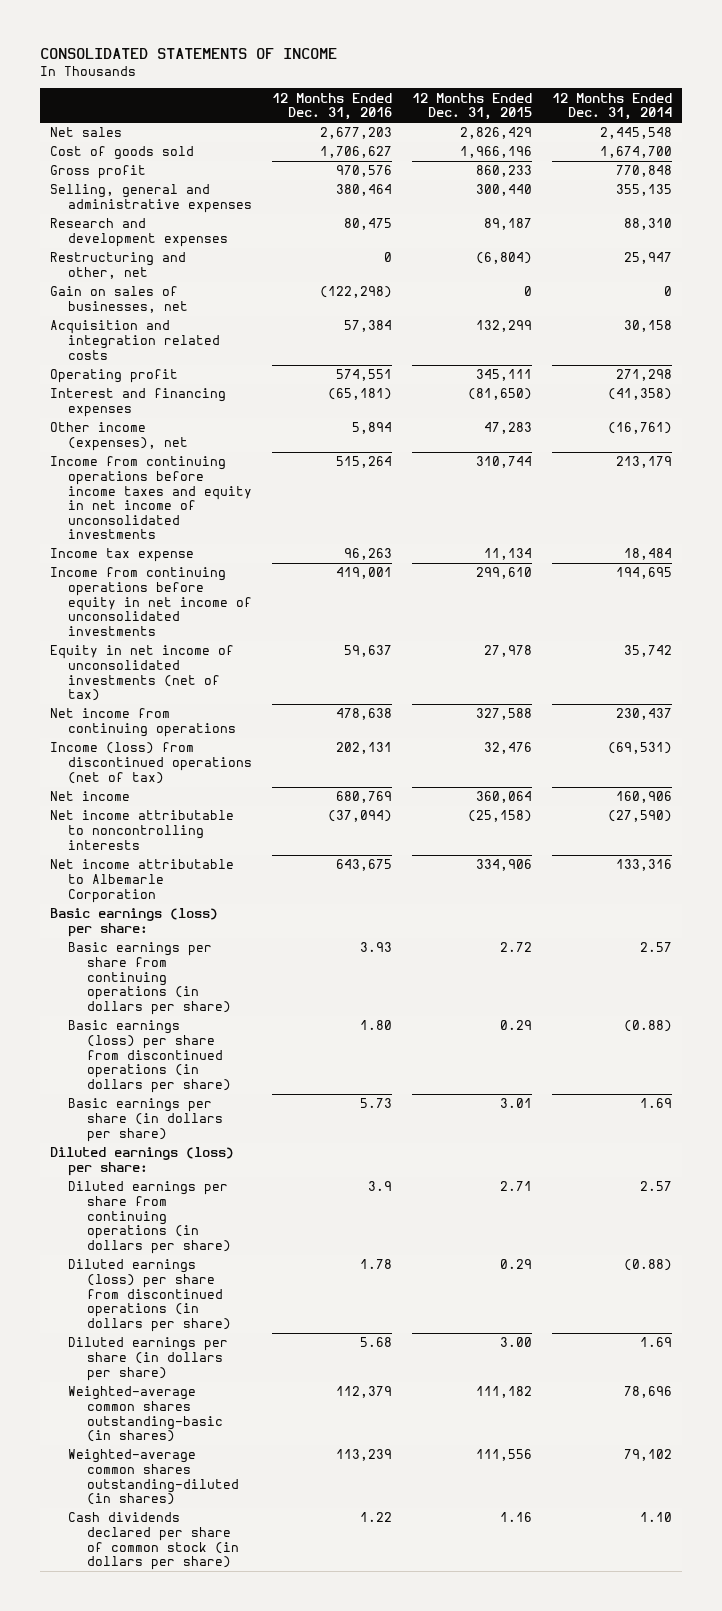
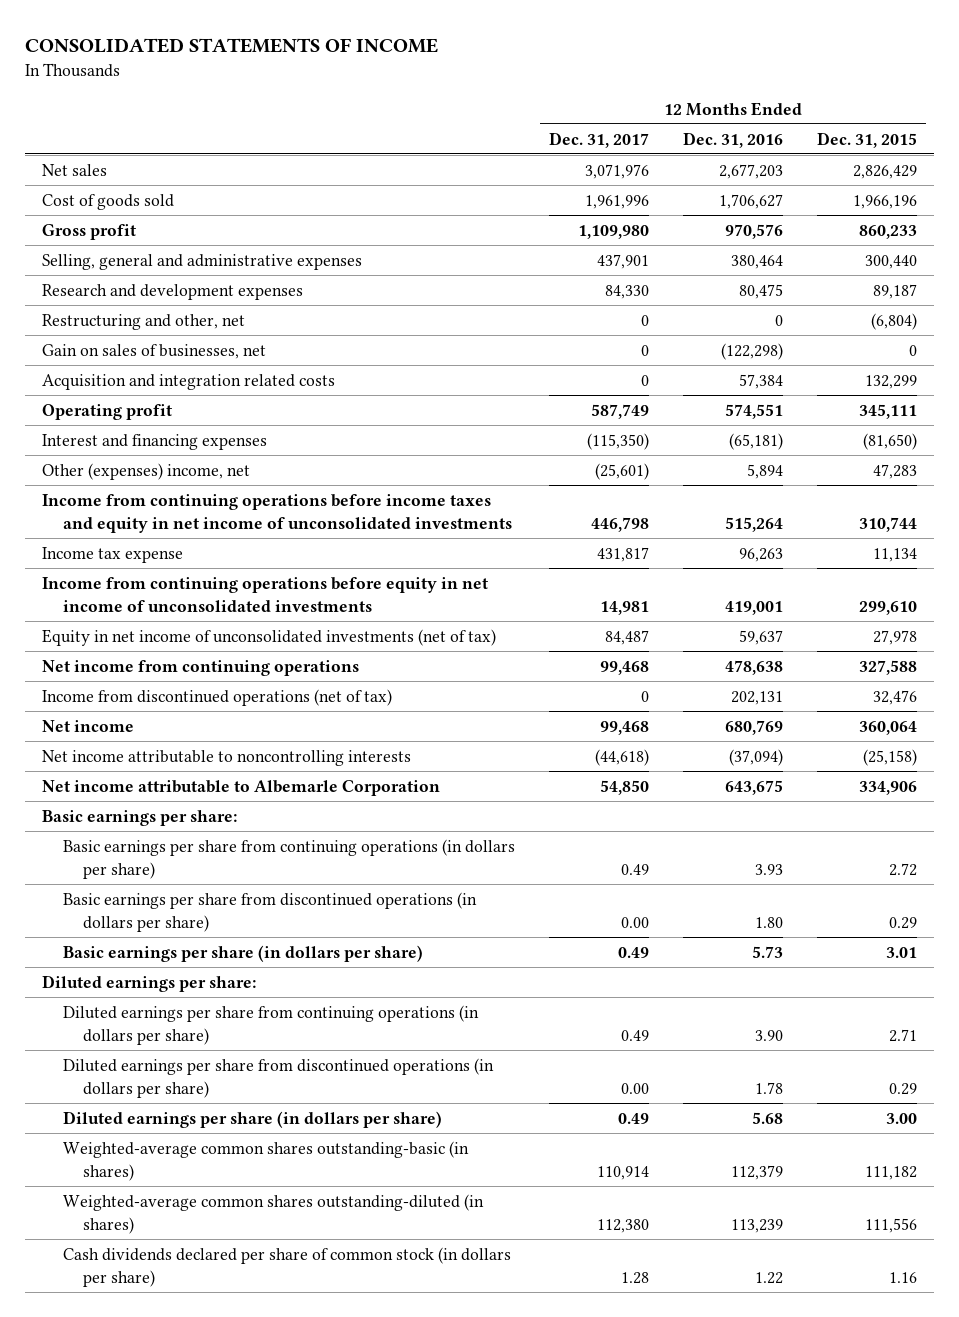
[552,92,673,121] 12 Months Ended Dec. 31, 2014 -> none
none -> [548,131,649,148] Dec. 31, 2017
[50,422,189,451] Other income (expenses), net -> [41,462,250,480] Other (expenses) income, net
[50,742,253,784] Income (loss) from discontinued operations (net of tax) -> [41,688,392,706] Income from discontinued operations (net of tax)
[50,908,219,937] Basic earnings (loss) per share: -> [41,809,237,826] Basic earnings per share:
[68,1020,231,1093] Basic earnings (loss) per share from discontinued operations (in dollars per share) -> [62,891,477,932] Basic earnings per share from discontinued operations (in dollars per share)
[50,1147,235,1176] Diluted earnings (loss) per share: -> [41,974,256,992] Diluted earnings per share:
[368,1181,393,1192] 3.9 -> [754,1029,783,1041] 3.90
[68,1259,231,1332] Diluted earnings (loss) per share from discontinued operations (in dollars per share) -> [62,1057,494,1098] Diluted earnings per share from discontinued operations (in dollars per share)

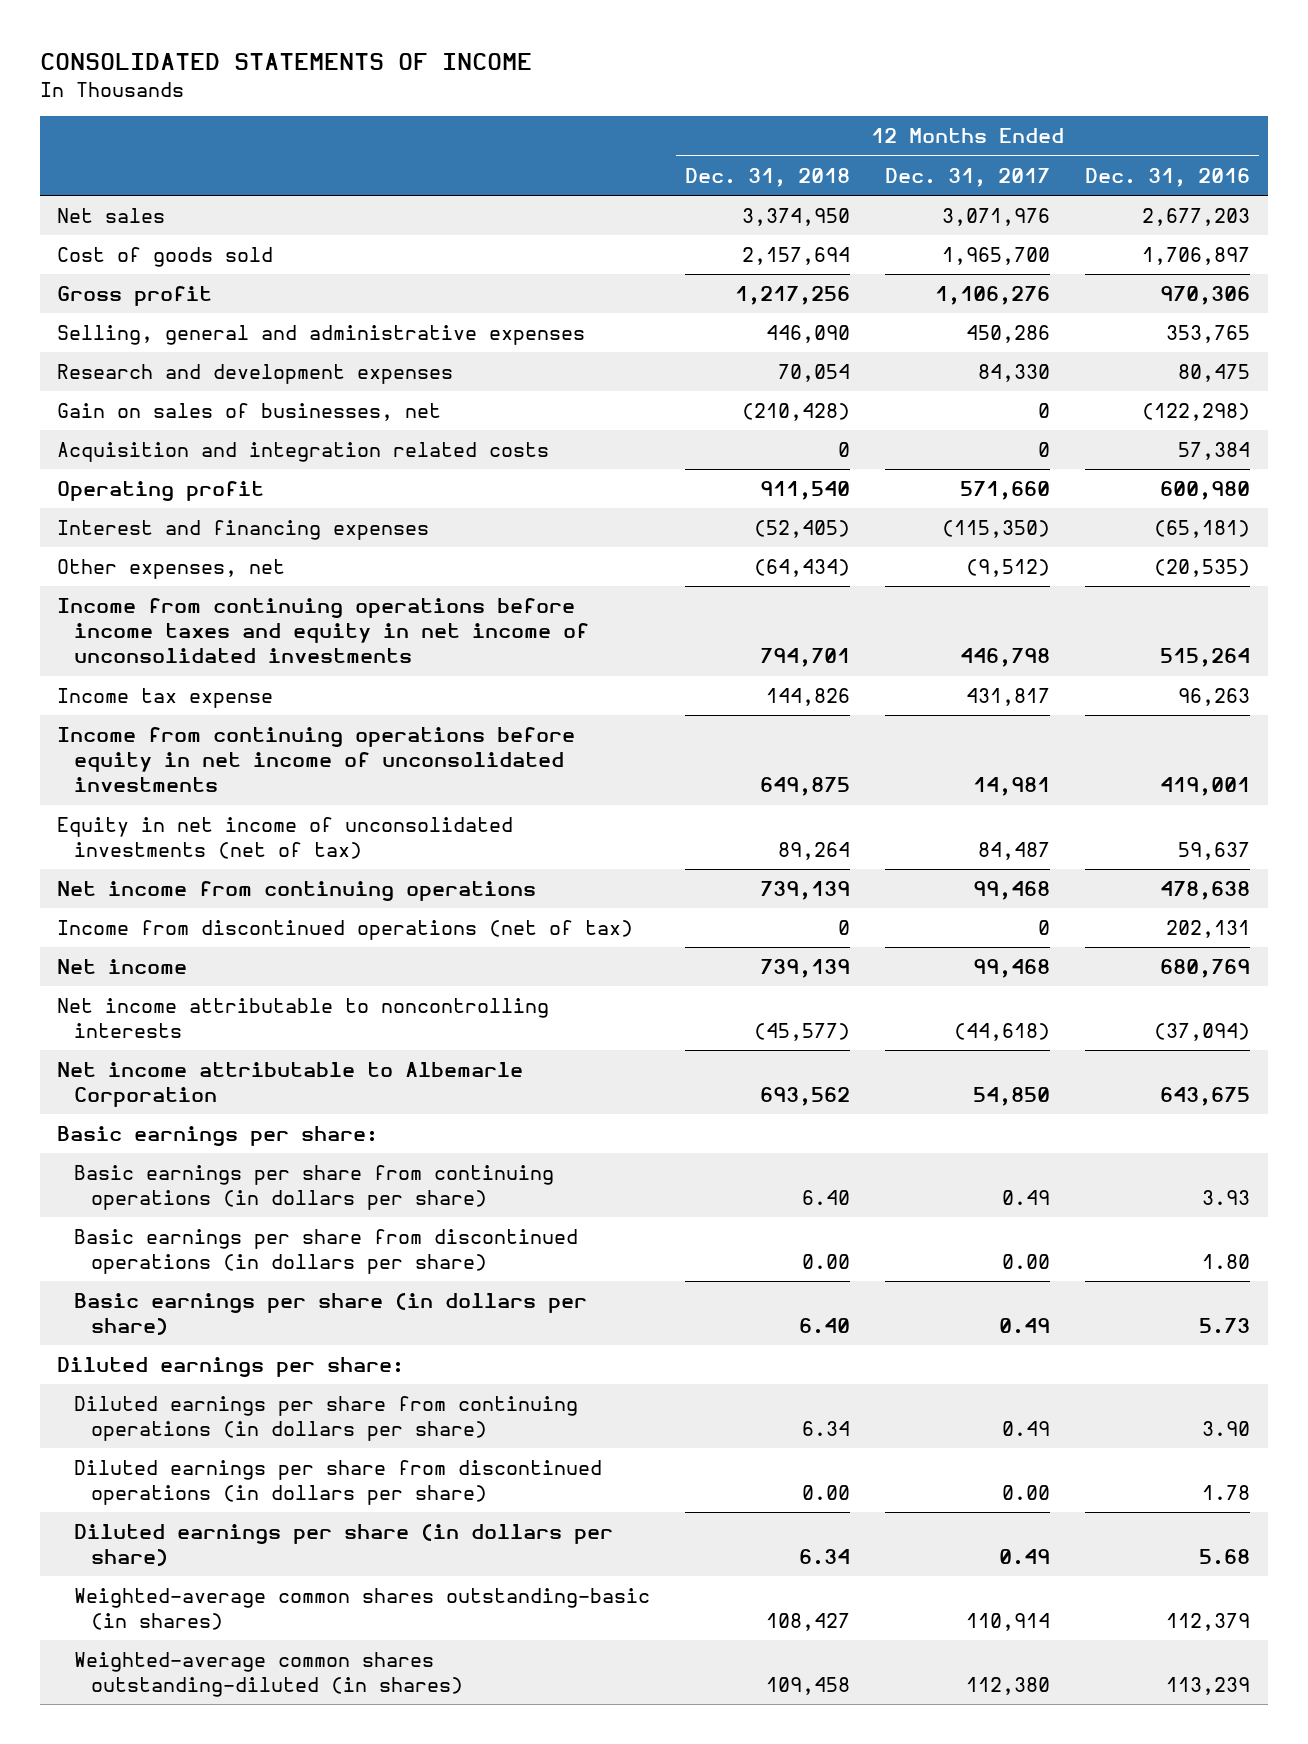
[817,131,918,148] Dec. 31, 2015 -> none
none -> [685,167,851,187] Dec. 31, 2018
[584,194,649,209] 1,961,996 -> [942,247,1051,266] 1,965,700
[718,193,783,209] 1,706,627 -> [1142,247,1251,266] 1,706,897
[577,224,649,239] 1,109,980 -> [935,286,1051,306] 1,106,276
[724,223,783,239] 970,576 -> [1160,286,1251,306] 970,306
[596,253,649,269] 437,901 -> [966,325,1051,344] 450,286
[730,254,783,269] 380,464 -> [1166,325,1251,344] 353,765
[41,313,245,330] Restructuring and other, net -> none
[590,403,649,419] 587,749 -> [960,481,1051,501] 571,660
[724,403,783,419] 574,551 -> [1160,481,1251,501] 600,980
[41,462,250,480] Other (expenses) income, net -> [57,559,286,580] Other expenses, net
[594,462,649,480] (25,601) -> [966,559,1051,578] (9,512)
[746,463,783,479] 5,894 -> [1154,559,1251,578] (20,535)
[62,1246,511,1287] Cash dividends declared per share of common stock (in dollars per share) -> none

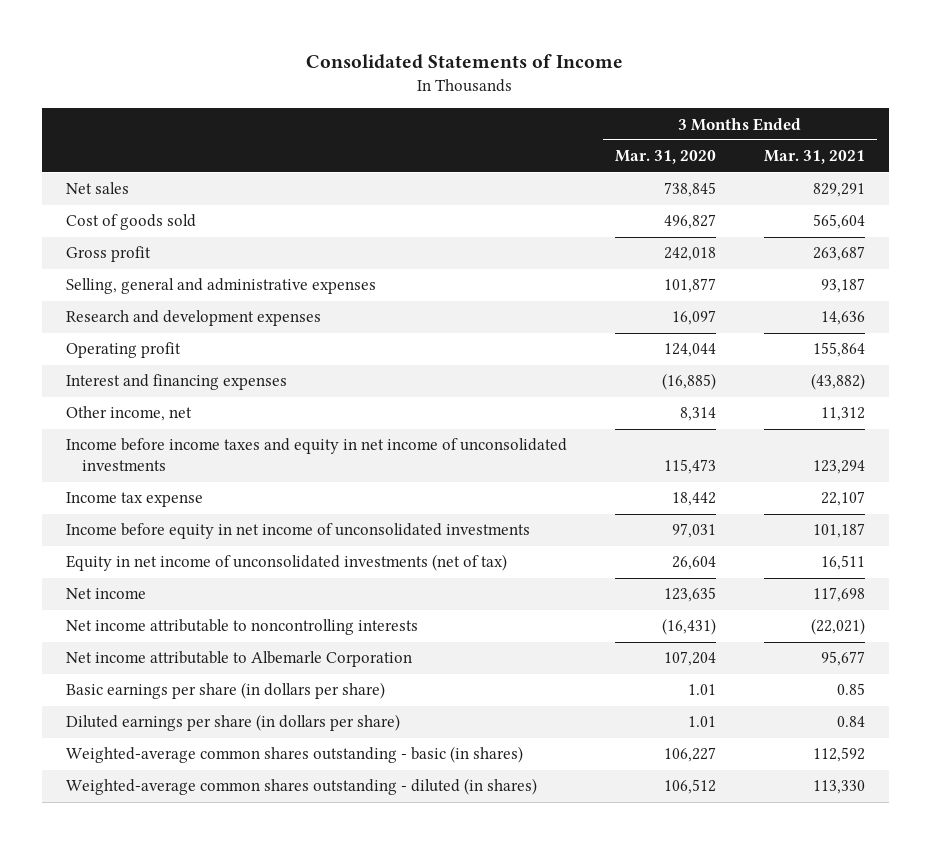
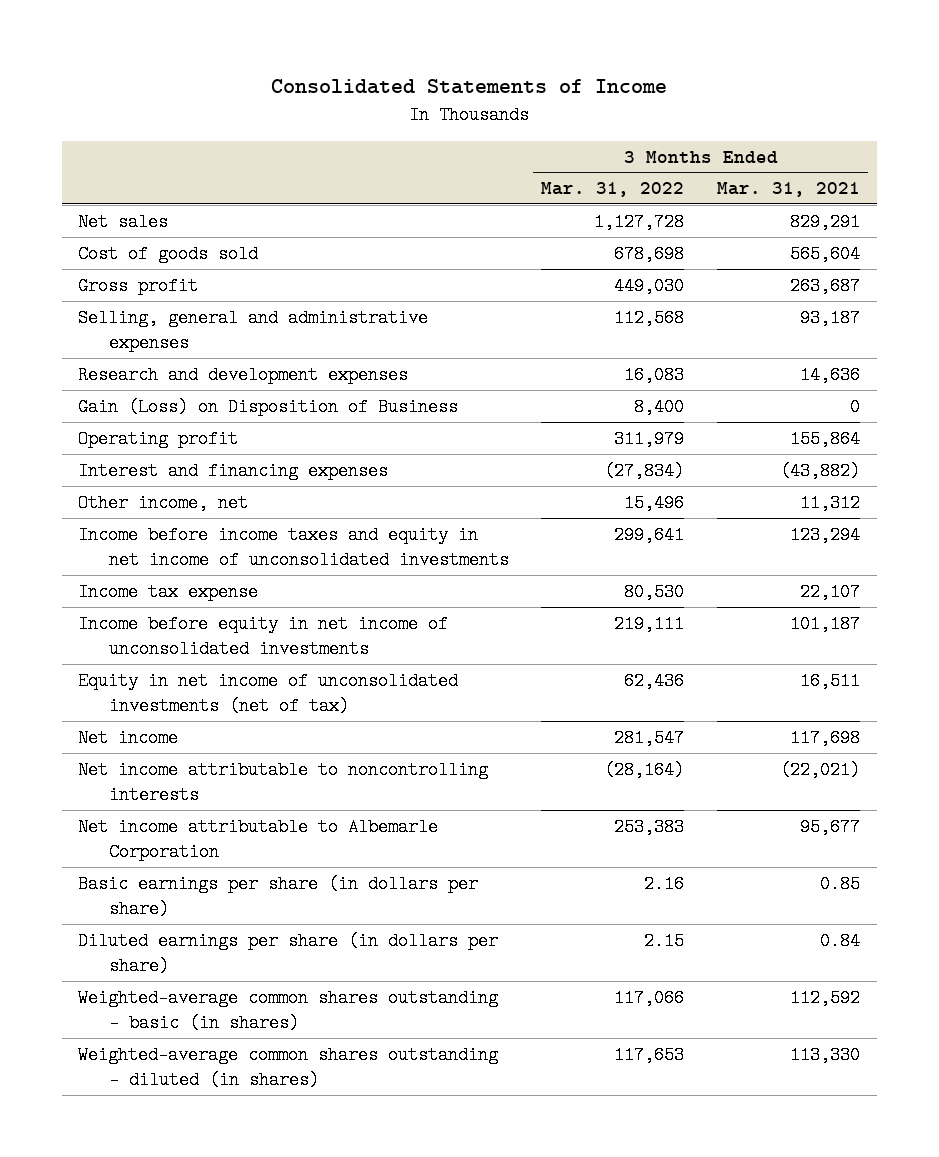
[614,150,716,165] Mar. 31, 2020 -> none
none -> [541,182,685,198] Mar. 31, 2022
none -> [78,397,459,416] Gain (Loss) on Disposition of Business

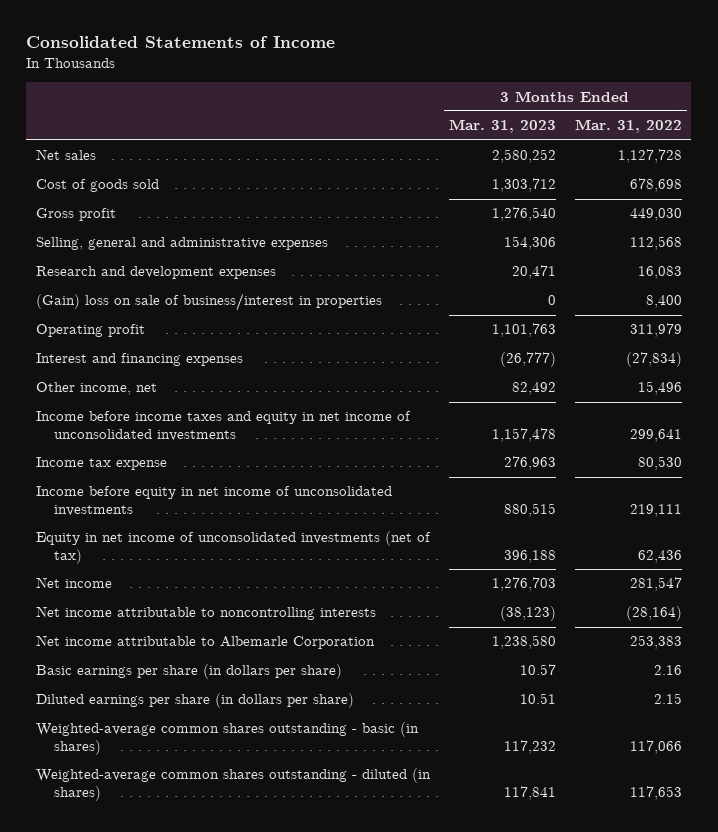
[717,182,861,198] Mar. 31, 2021 -> none
none -> [448,119,556,134] Mar. 31, 2023
[78,397,459,416] Gain (Loss) on Disposition of Business -> [35,293,382,312] (Gain) loss on sale of business/interest in properties

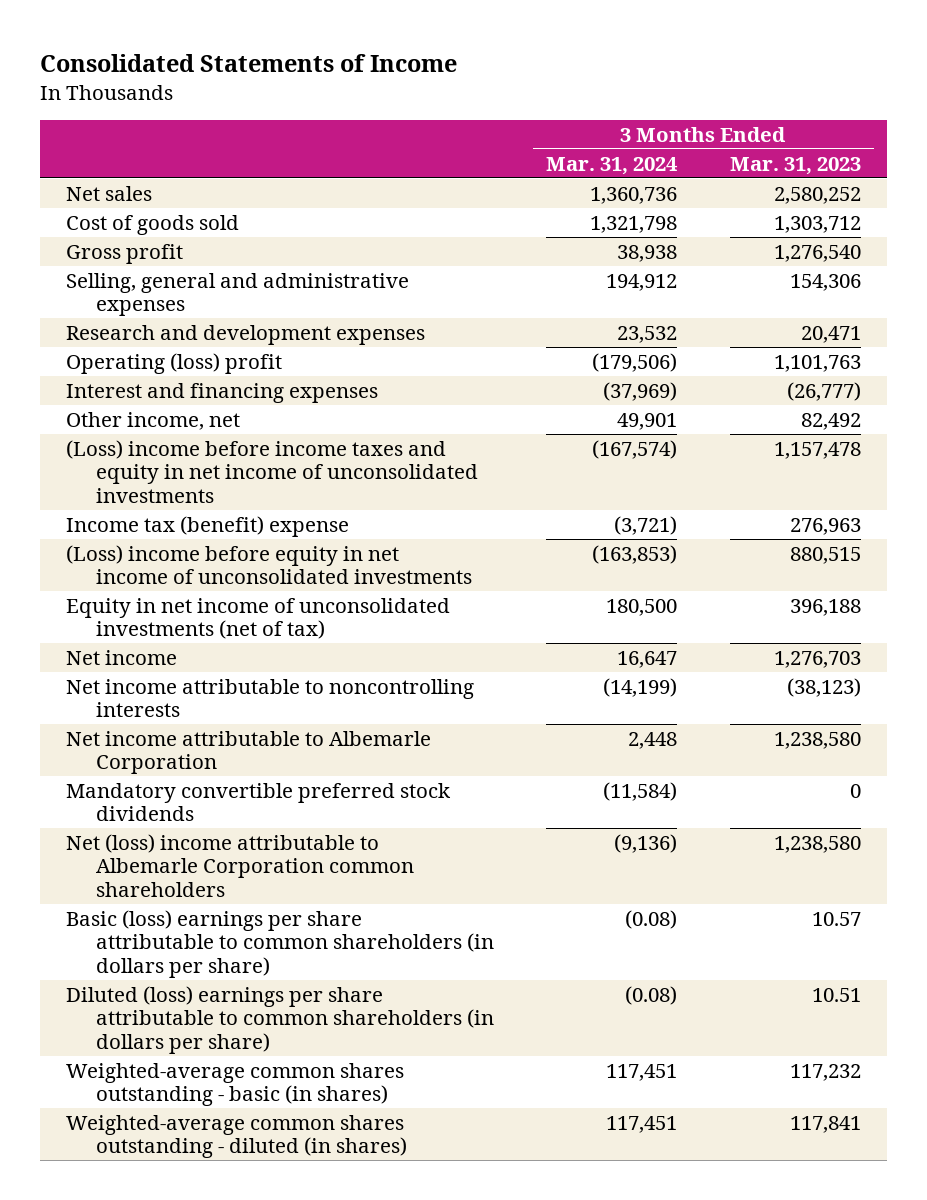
[574,119,682,134] Mar. 31, 2022 -> none
none -> [546,156,679,175] Mar. 31, 2024
[35,293,382,312] (Gain) loss on sale of business/interest in properties -> none
[35,324,145,338] Operating profit -> [66,352,283,374] Operating (loss) profit
[35,411,411,442] Income before income taxes and equity in net income of unconsolidated investments -> [66,439,479,504] (Loss) income before income taxes and equity in net income of unconsolidated investments
[35,457,167,471] Income tax expense -> [66,515,350,537] Income tax (benefit) expense
[35,486,392,517] Income before equity in net income of unconsolidated investments -> [66,544,473,585] (Loss) income before equity in net income of unconsolidated investments
none -> [66,782,452,822] Mandatory convertible preferred stock dividends
none -> [66,833,415,898] Net (loss) income attributable to Albemarle Corporation common shareholders
[35,664,342,680] Basic earnings per share (in dollars per share) -> [66,909,495,979] Basic (loss) earnings per share attributable to common shareholders (in dollars per share)
[35,693,354,709] Diluted earnings per share (in dollars per share) -> [66,985,495,1055] Diluted (loss) earnings per share attributable to common shareholders (in dollars per share)

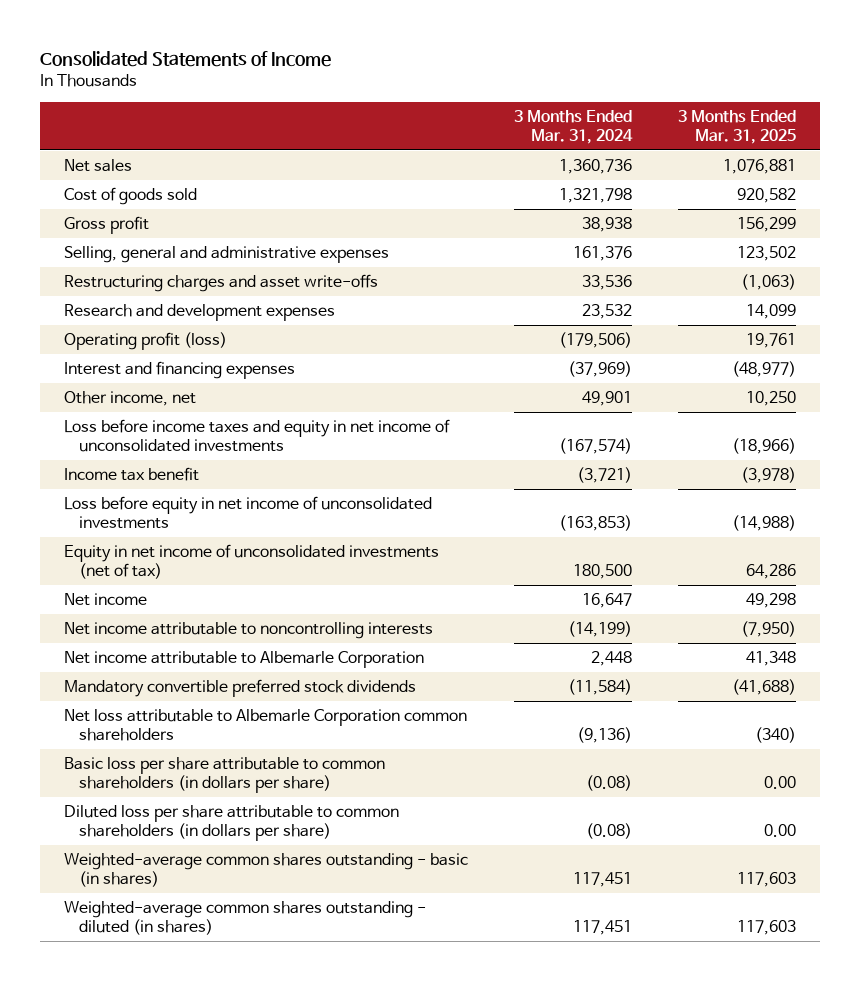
[729,156,861,175] Mar. 31, 2023 -> none
none -> [678,109,797,144] 3 Months Ended Mar. 31, 2025
[606,273,678,291] 194,912 -> [572,246,632,262] 161,376
none -> [63,274,378,293] Restructuring charges and asset write-offs
[66,352,283,374] Operating (loss) profit -> [63,332,227,351] Operating profit (loss)
[66,439,479,504] (Loss) income before income taxes and equity in net income of unconsolidated investments -> [63,419,450,452] Loss before income taxes and equity in net income of unconsolidated investments
[66,515,350,537] Income tax (benefit) expense -> [63,467,199,482] Income tax benefit
[66,544,473,585] (Loss) income before equity in net income of unconsolidated investments -> [63,496,432,529] Loss before equity in net income of unconsolidated investments
[66,833,415,898] Net (loss) income attributable to Albemarle Corporation common shareholders -> [63,709,467,741] Net loss attributable to Albemarle Corporation common shareholders
[66,909,495,979] Basic (loss) earnings per share attributable to common shareholders (in dollars per share) -> [63,757,385,793] Basic loss per share attributable to common shareholders (in dollars per share)
[66,985,495,1055] Diluted (loss) earnings per share attributable to common shareholders (in dollars per share) -> [63,805,399,841] Diluted loss per share attributable to common shareholders (in dollars per share)

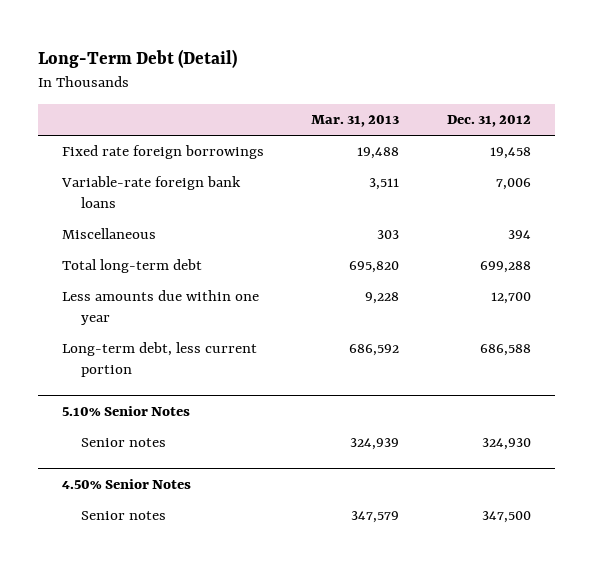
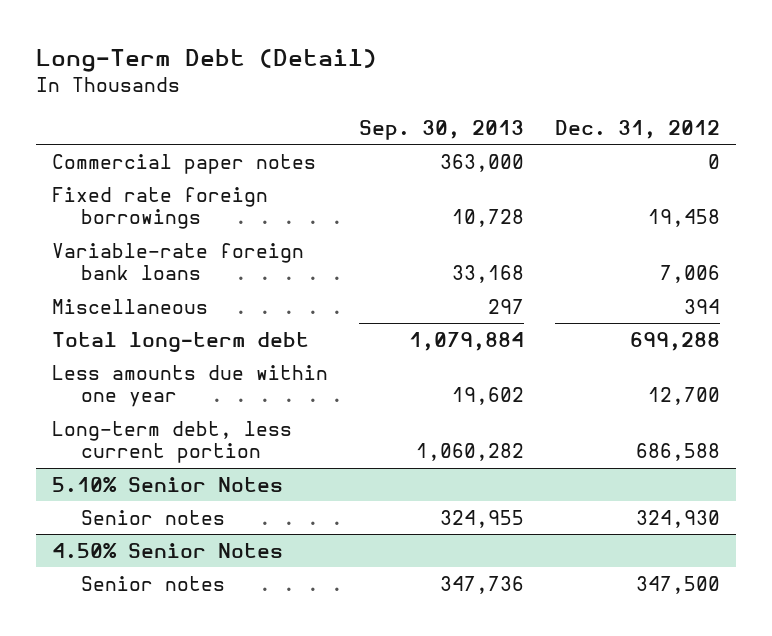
[311,115,400,128] Mar. 31, 2013 -> none
none -> [358,120,524,141] Sep. 30, 2013
none -> [51,153,316,174] Commercial paper notes

